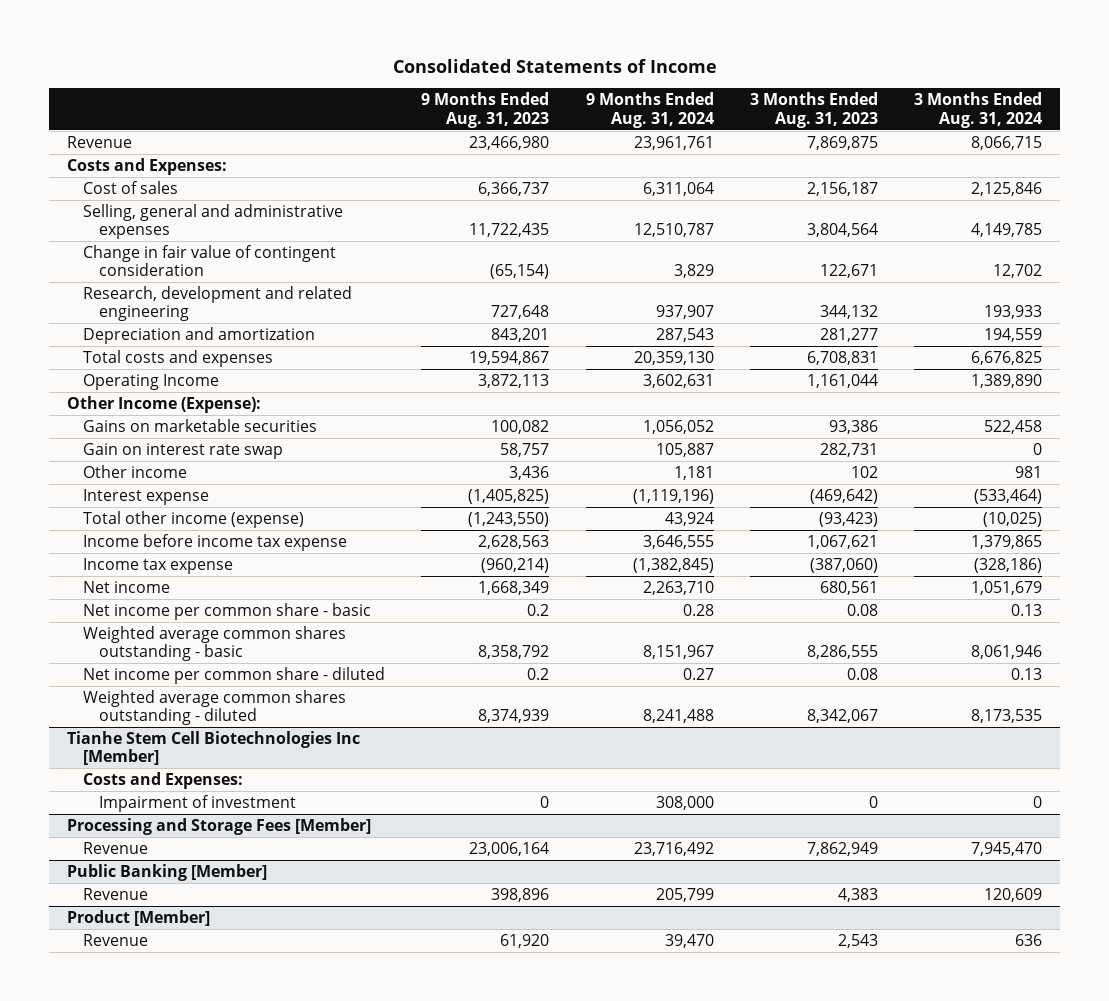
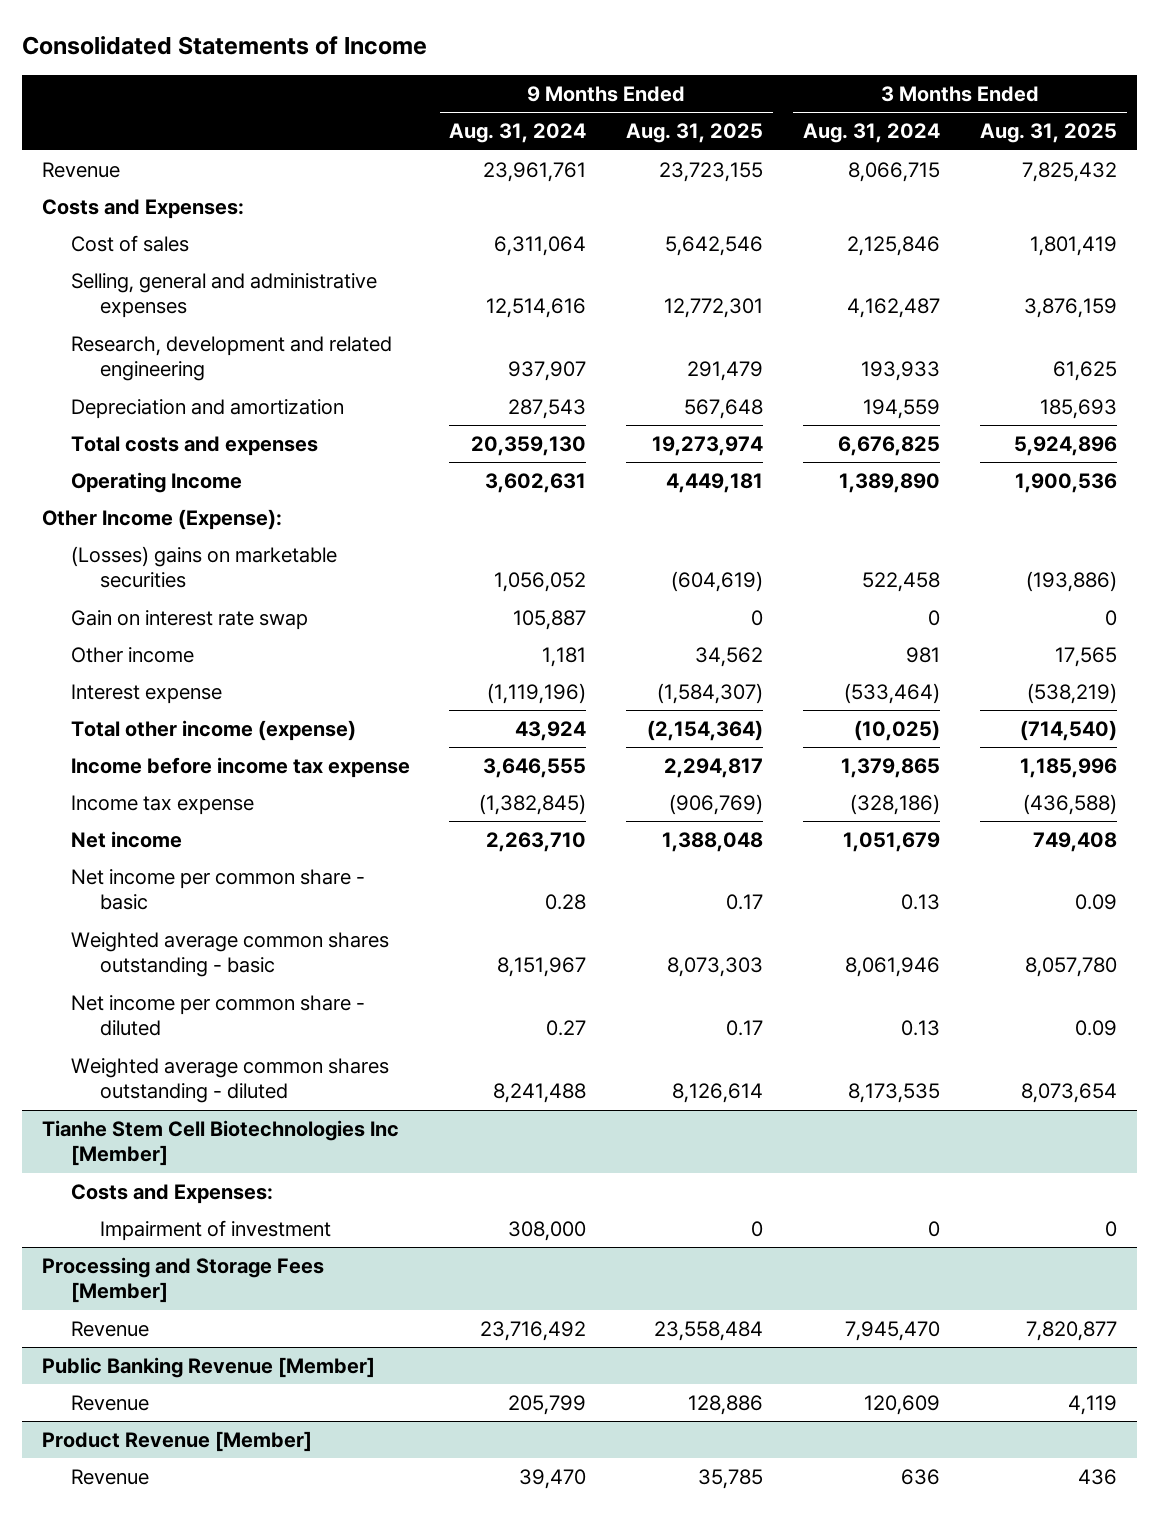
[421,92,550,128] 9 Months Ended Aug. 31, 2023 -> none
[749,92,878,128] 3 Months Ended Aug. 31, 2023 -> none
none -> [626,123,764,144] Aug. 31, 2025
none -> [979,123,1117,144] Aug. 31, 2025
[83,244,337,277] Change in fair value of contingent consideration -> none
[633,223,714,238] 12,510,787 -> [486,298,587,319] 12,514,616
[970,223,1042,238] 4,149,785 -> [846,298,940,319] 4,162,487
[83,418,318,432] Gains on marketable securities -> [70,546,337,589] (Losses) gains on marketable securities
[67,863,268,881] Public Banking [Member] -> [41,1357,375,1379] Public Banking Revenue [Member]
[67,909,211,926] Product [Member] -> [41,1431,312,1453] Product Revenue [Member]

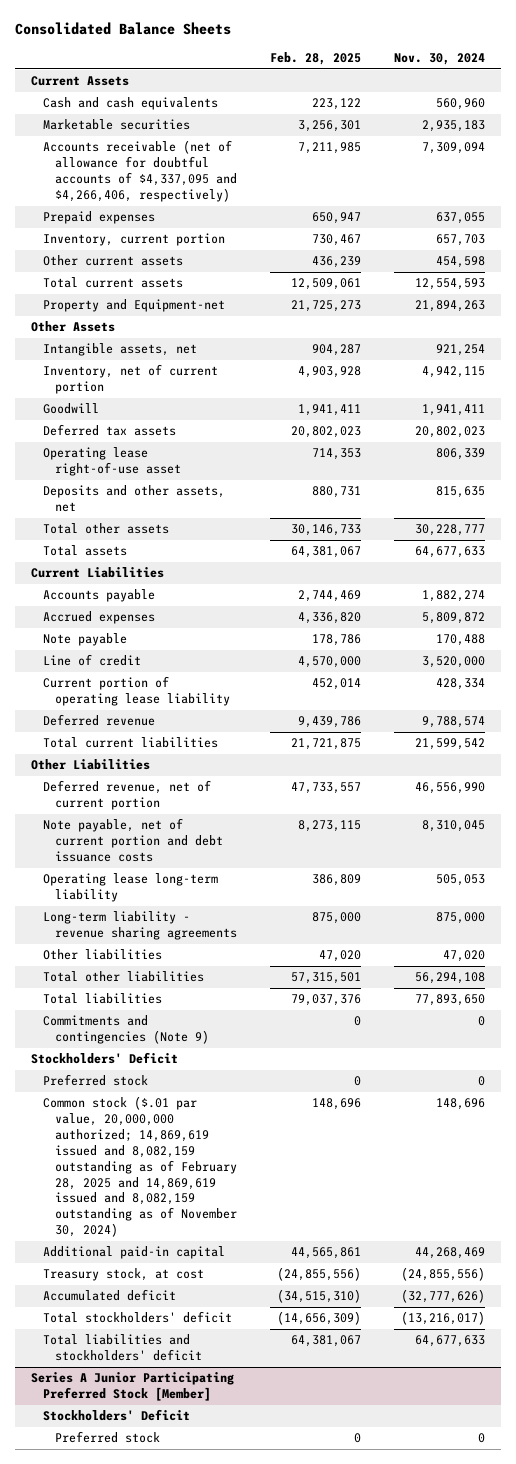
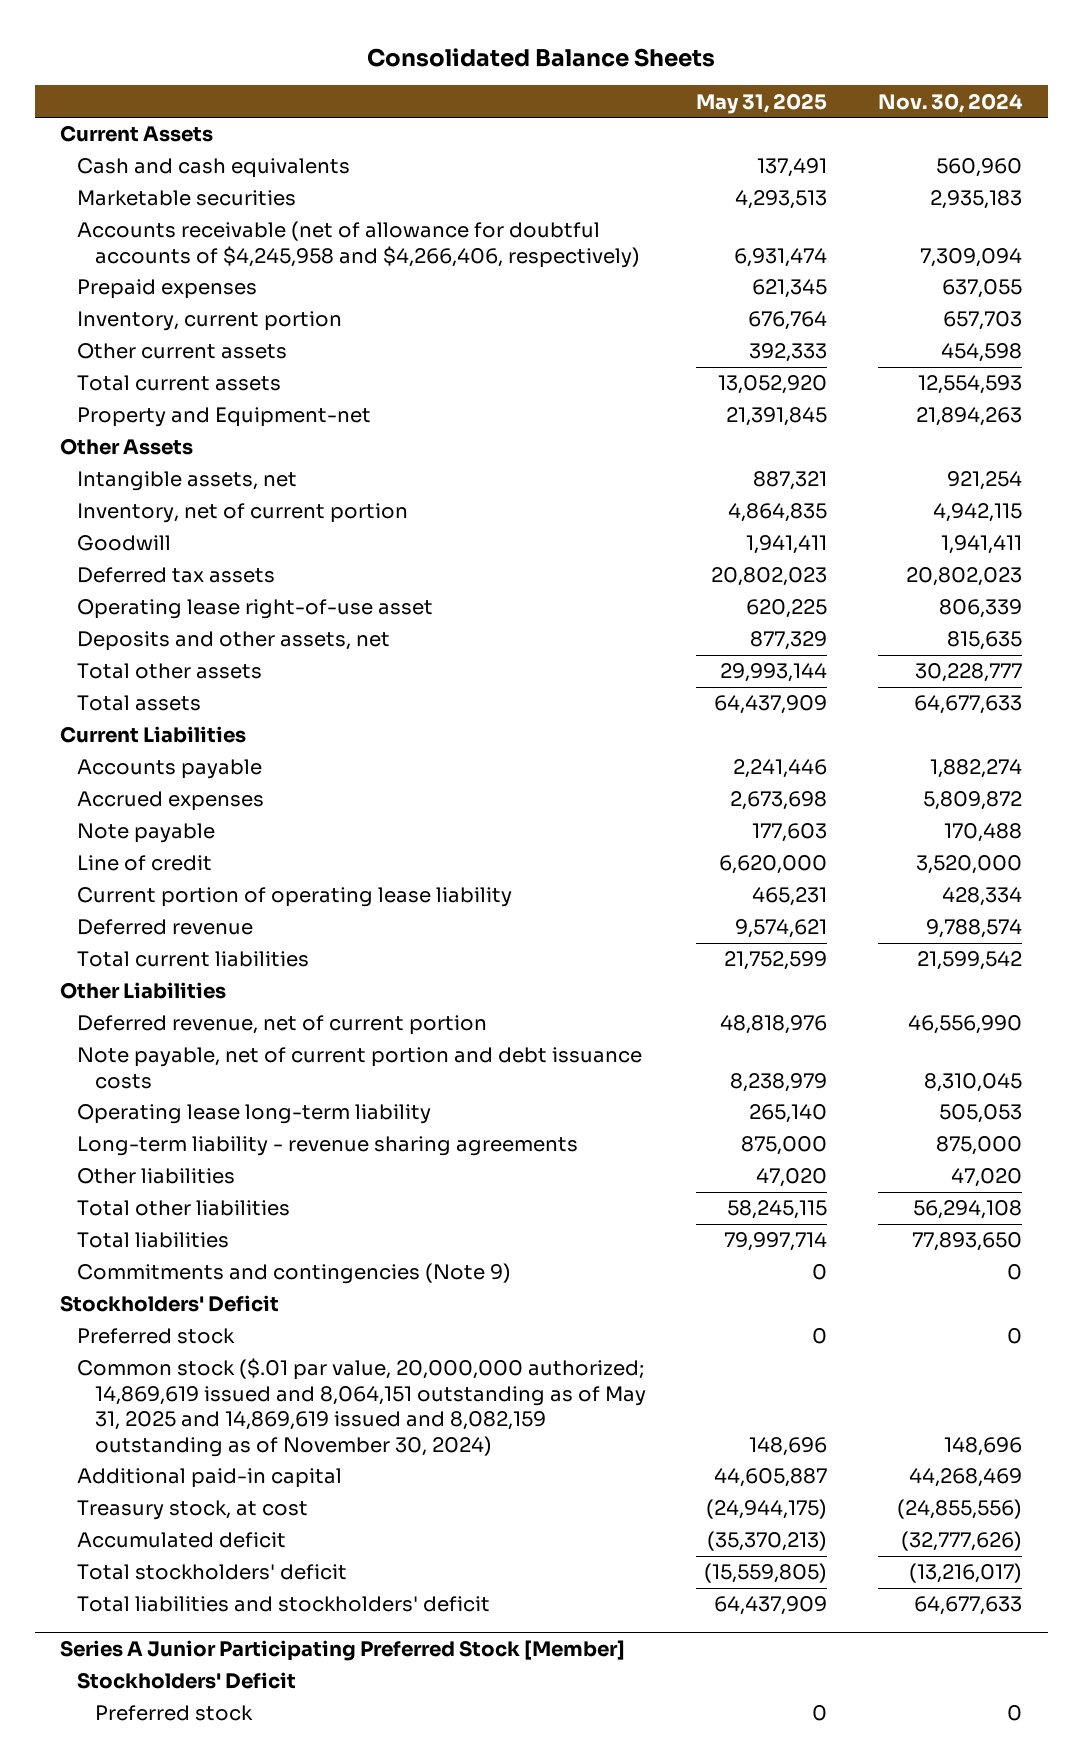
[269,52,361,66] Feb. 28, 2025 -> none
none -> [696,92,828,114] May 31, 2025
[42,140,237,202] Accounts receivable (net of allowance for doubtful accounts of $4,337,095 and $4,266,406, respectively) -> [77,221,640,268] Accounts receivable (net of allowance for doubtful accounts of $4,245,958 and $4,266,406, respectively)
[42,1096,237,1238] Common stock ($.01 par value, 20,000,000 authorized; 14,869,619 issued and 8,082,159 outstanding as of February 28, 2025 and 14,869,619 issued and 8,082,159 outstanding as of November 30, 2024) -> [77,1358,646,1457] Common stock ($.01 par value, 20,000,000 authorized; 14,869,619 issued and 8,064,151 outstanding as of May 31, 2025 and 14,869,619 issued and 8,082,159 outstanding as of November 30, 2024)

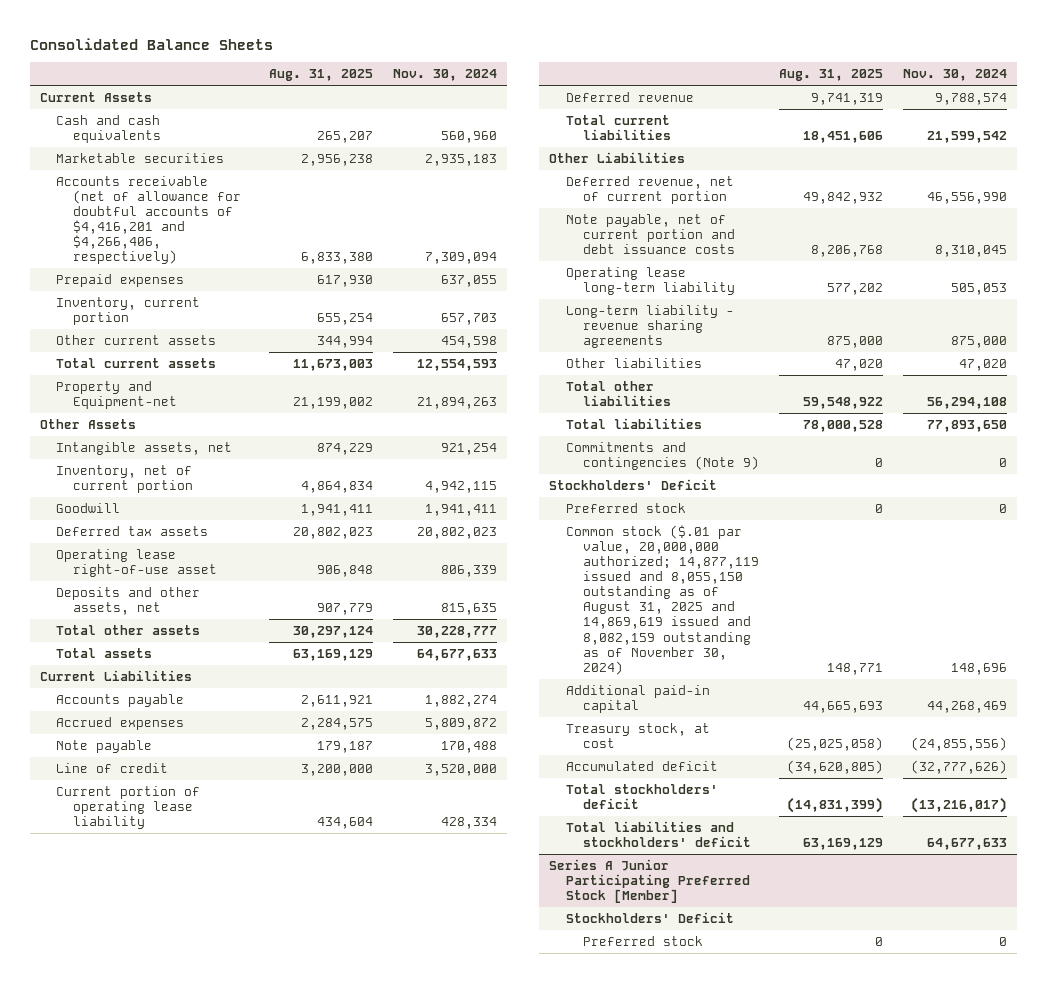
[696,92,828,114] May 31, 2025 -> none
none -> [269,69,374,82] Aug. 31, 2025
[77,221,640,268] Accounts receivable (net of allowance for doubtful accounts of $4,245,958 and $4,266,406, respectively) -> [56,175,242,265] Accounts receivable (net of allowance for doubtful accounts of $4,416,201 and $4,266,406, respectively)
[77,1358,646,1457] Common stock ($.01 par value, 20,000,000 authorized; 14,869,619 issued and 8,064,151 outstanding as of May 31, 2025 and 14,869,619 issued and 8,082,159 outstanding as of November 30, 2024) -> [565,524,759,675] Common stock ($.01 par value, 20,000,000 authorized; 14,877,119 issued and 8,055,150 outstanding as of August 31, 2025 and 14,869,619 issued and 8,082,159 outstanding as of November 30, 2024)

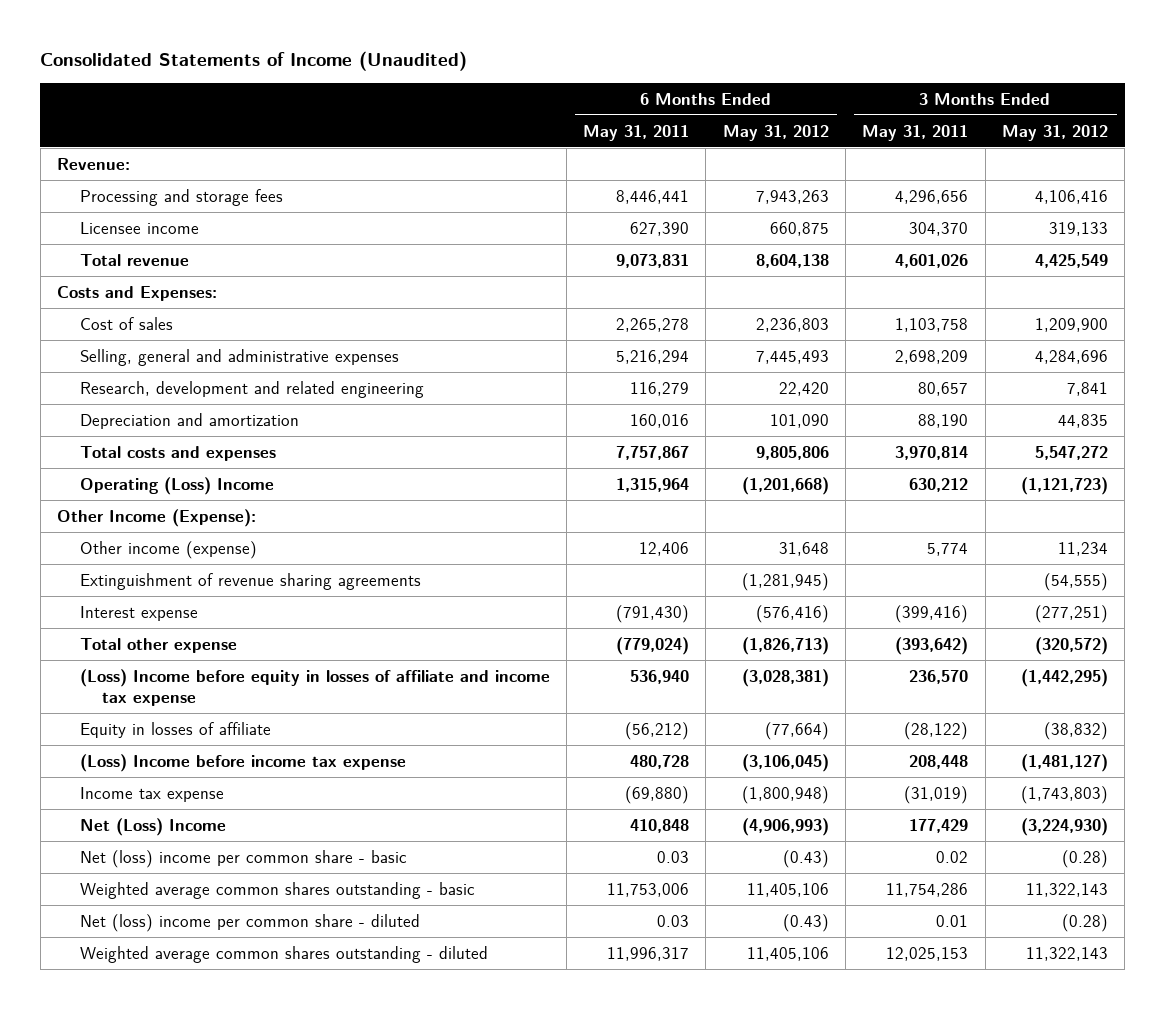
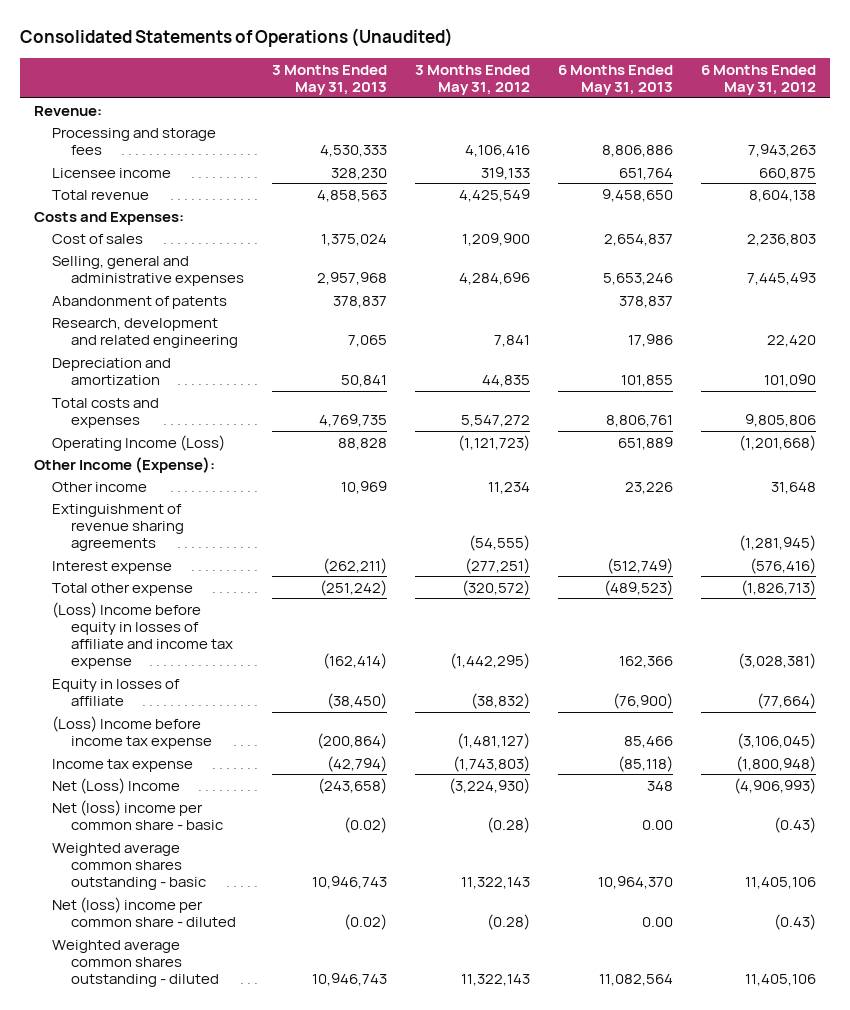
[40,51,468,72] Consolidated Statements of Income (Unaudited) -> [20,28,454,48] Consolidated Statements of Operations (Unaudited)
[583,124,690,141] May 31, 2011 -> none
[862,124,969,141] May 31, 2011 -> none
none -> [271,64,387,95] 3 Months Ended May 31, 2013
none -> [557,64,673,95] 6 Months Ended May 31, 2013
none -> [52,295,228,309] Abandonment of patents
[79,476,274,495] Operating (Loss) Income -> [52,434,226,451] Operating Income (Loss)
[79,540,257,559] Other income (expense) -> [52,481,148,492] Other income

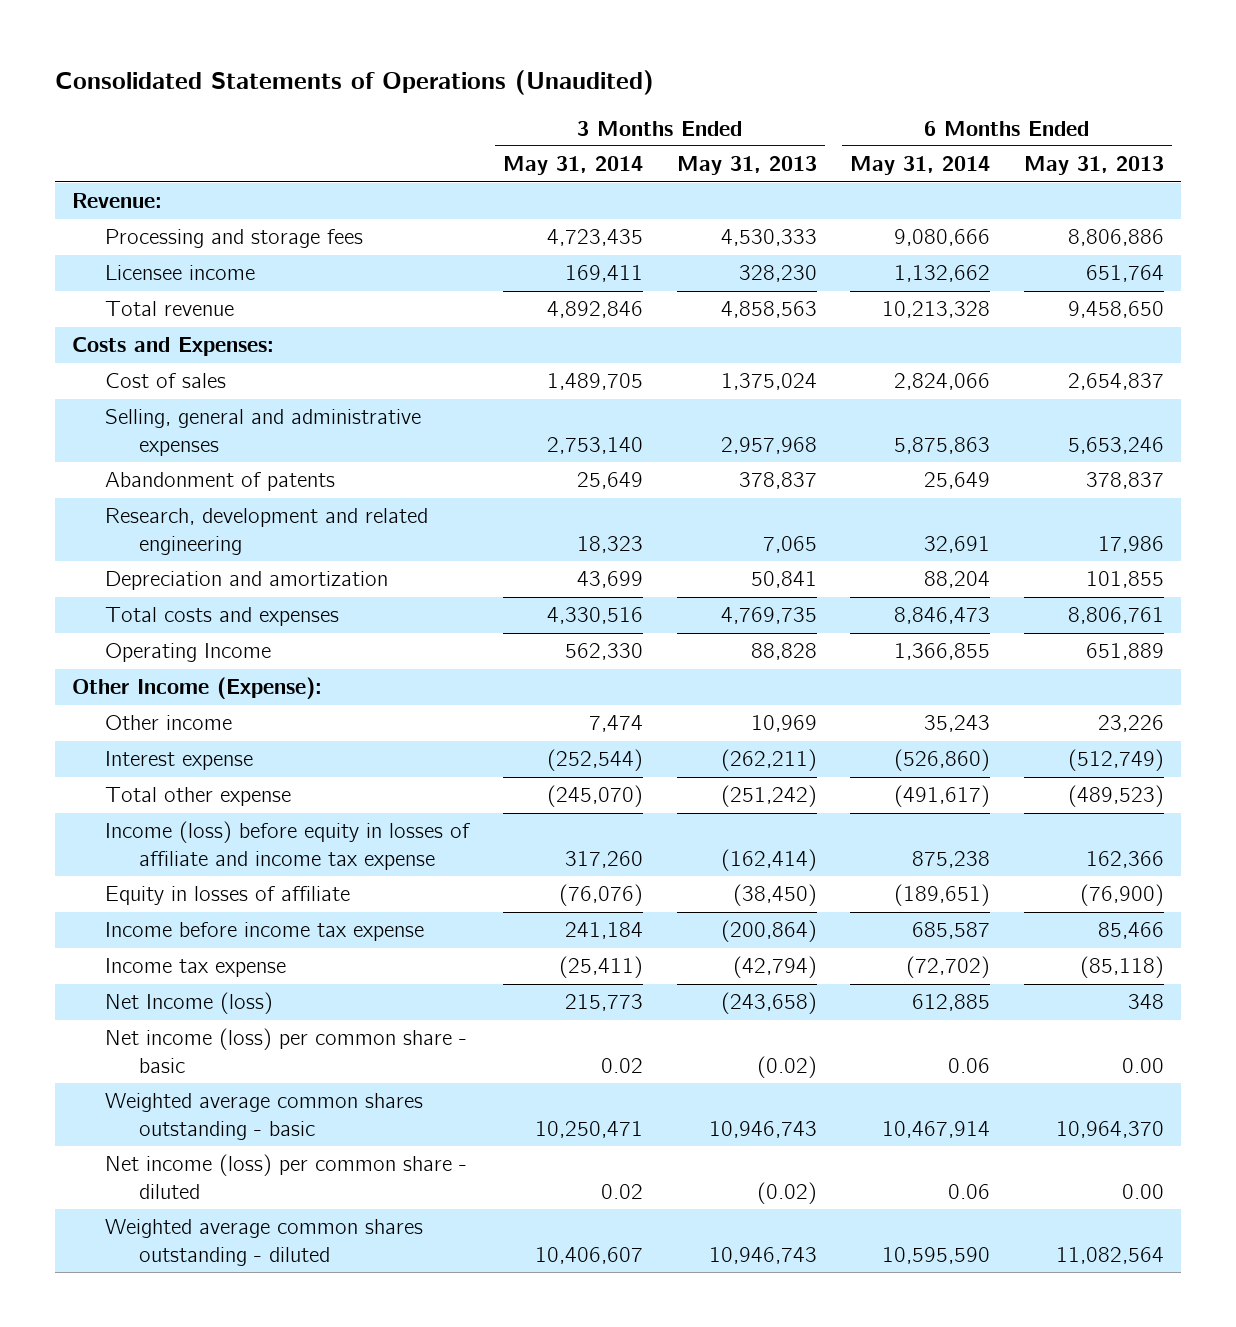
[414,64,530,95] 3 Months Ended May 31, 2012 -> none
[701,64,817,95] 6 Months Ended May 31, 2012 -> none
none -> [503,156,644,176] May 31, 2014
none -> [850,156,991,176] May 31, 2014
[52,434,226,451] Operating Income (Loss) -> [105,643,272,663] Operating Income
[52,503,184,552] Extinguishment of revenue sharing agreements -> none
[52,601,233,670] (Loss) Income before equity in losses of affiliate and income tax expense -> [105,821,471,870] Income (loss) before equity in losses of affiliate and income tax expense
[52,715,212,749] (Loss) Income before income tax expense -> [105,922,425,942] Income before income tax expense
[52,777,181,794] Net (Loss) Income -> [105,992,274,1015] Net Income (loss)
[52,799,223,830] Net (loss) income per common share - basic -> [105,1028,468,1073] Net income (loss) per common share - basic
[52,896,236,927] Net (loss) income per common share - diluted -> [105,1154,468,1199] Net income (loss) per common share - diluted

